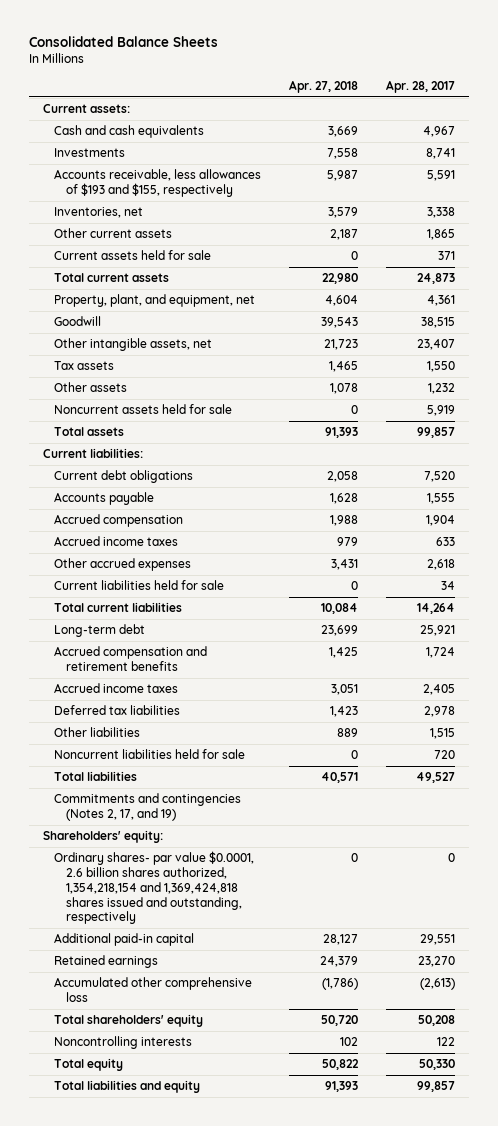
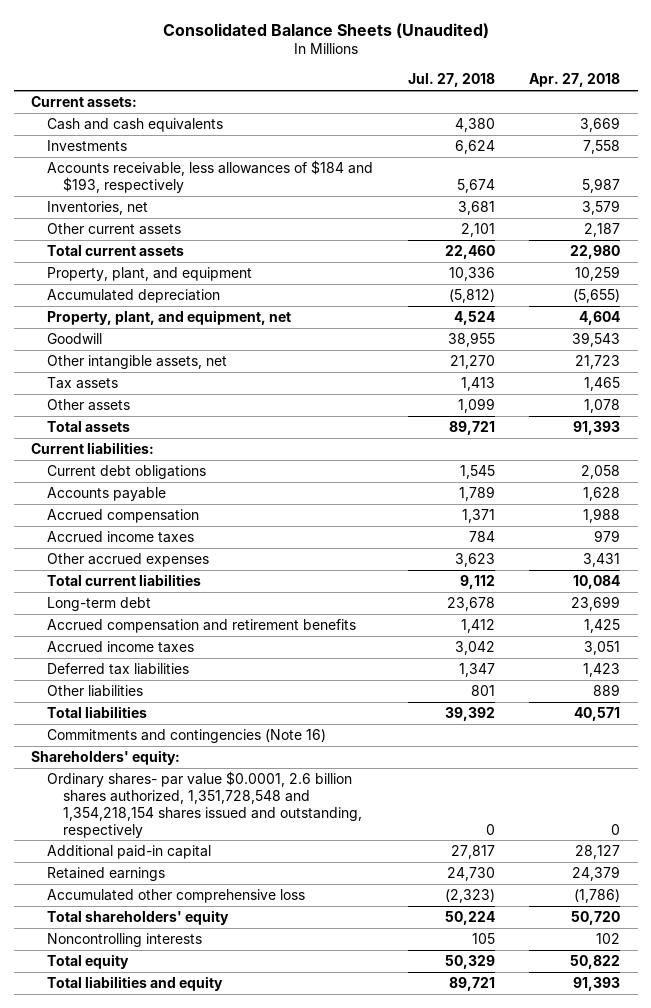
[28,36,218,48] Consolidated Balance Sheets -> [162,22,489,38] Consolidated Balance Sheets (Unaudited)
[386,80,456,94] Apr. 28, 2017 -> none
none -> [407,73,495,88] Jul. 27, 2018
[54,169,262,197] Accounts receivable, less allowances of $193 and $155, respectively -> [47,159,374,193] Accounts receivable, less allowances of $184 and $193, respectively
[54,250,212,261] Current assets held for sale -> none
none -> [47,266,253,281] Property, plant, and equipment
none -> [47,288,221,303] Accumulated depreciation
[54,404,233,415] Noncurrent assets held for sale -> none
[54,580,225,591] Current liabilities held for sale -> none
[54,749,246,760] Noncurrent liabilities held for sale -> none
[54,793,242,821] Commitments and contingencies (Notes 2, 17, and 19) -> [47,728,327,743] Commitments and contingencies (Note 16)
[54,851,255,925] Ordinary shares- par value $0.0001, 2.6 billion shares authorized, 1,354,218,154 and 1,369,424,818 shares issued and outstanding, respectively -> [47,770,363,838] Ordinary shares- par value $0.0001, 2.6 billion shares authorized, 1,351,728,548 and 1,354,218,154 shares issued and outstanding, respectively

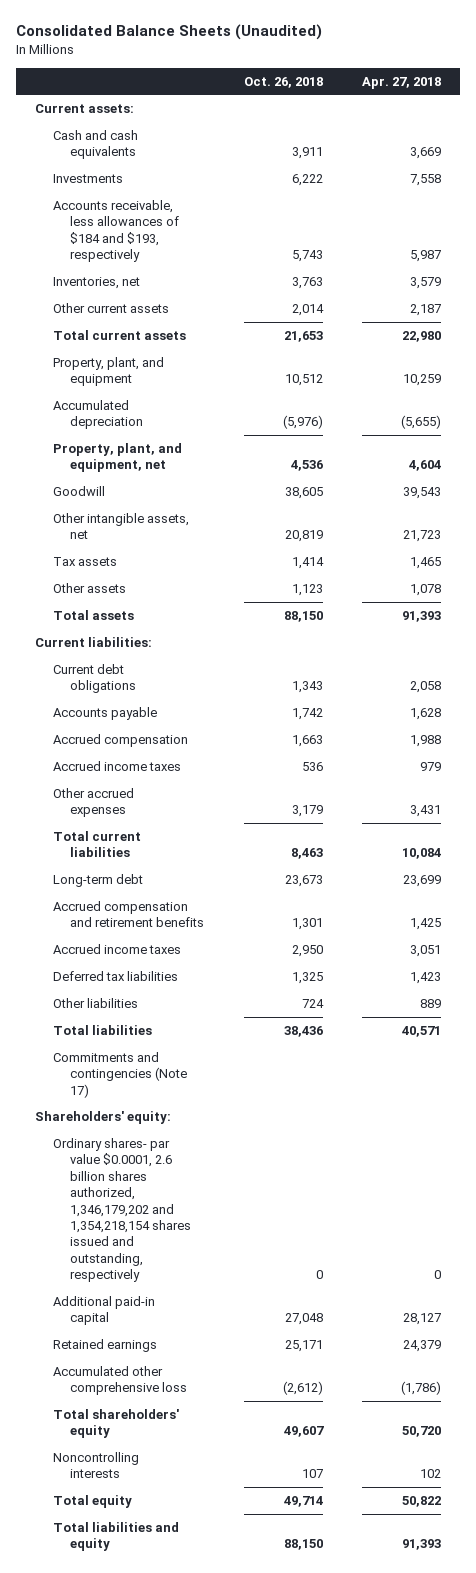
[407,73,495,88] Jul. 27, 2018 -> none
none -> [243,76,323,88] Oct. 26, 2018
[47,728,327,743] Commitments and contingencies (Note 16) -> [52,1051,188,1098] Commitments and contingencies (Note 17)
[47,770,363,838] Ordinary shares- par value $0.0001, 2.6 billion shares authorized, 1,351,728,548 and 1,354,218,154 shares issued and outstanding, respectively -> [52,1137,192,1283] Ordinary shares- par value $0.0001, 2.6 billion shares authorized, 1,346,179,202 and 1,354,218,154 shares issued and outstanding, respectively

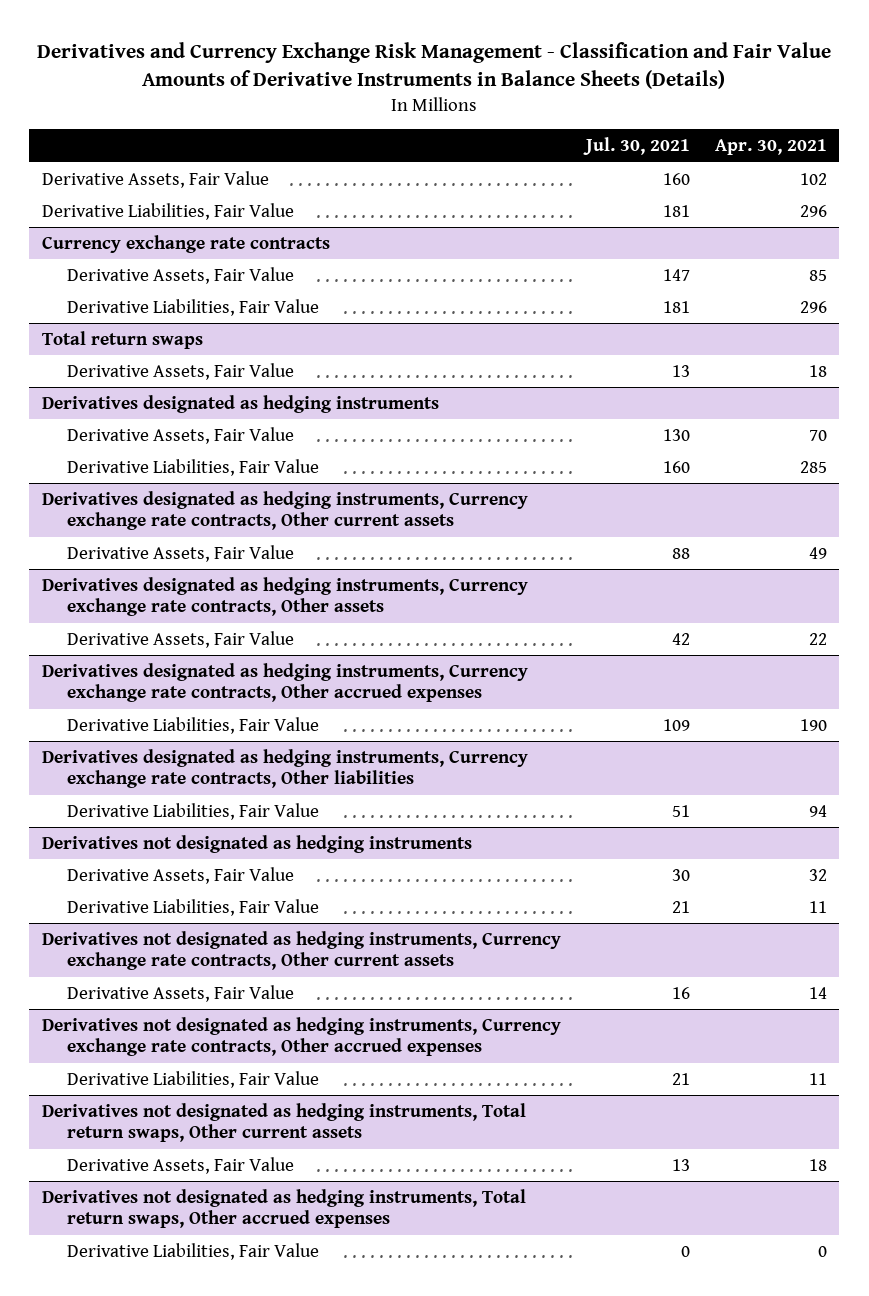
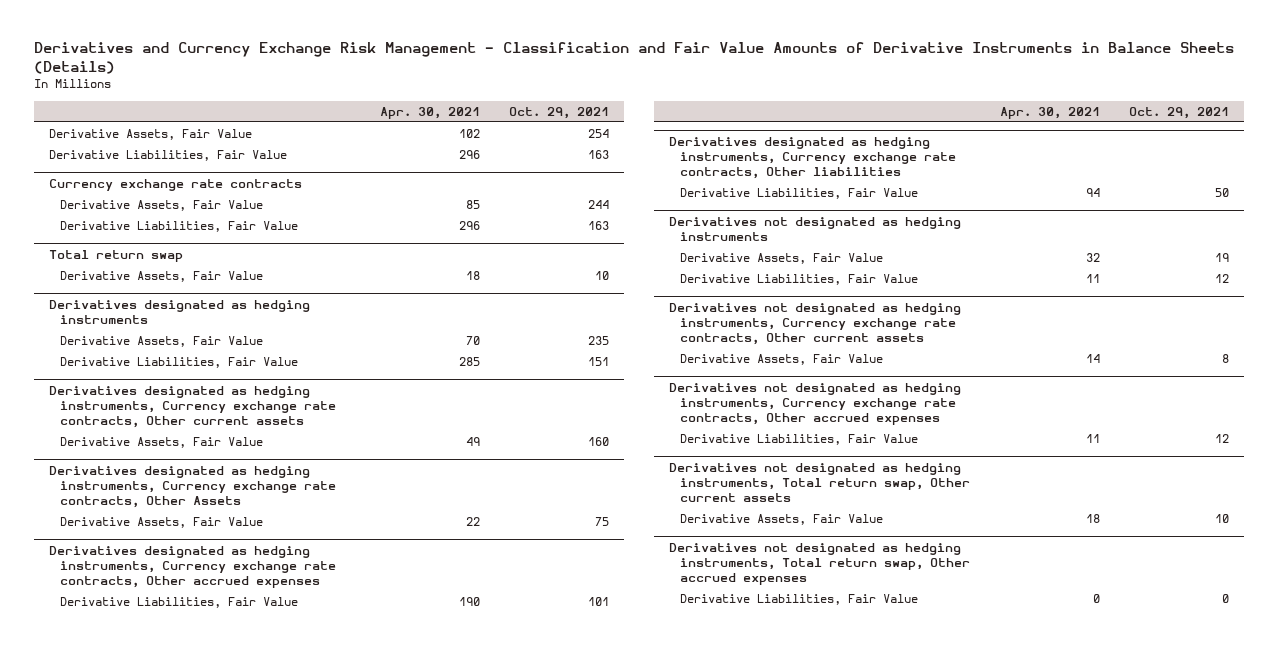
[582,137,690,156] Jul. 30, 2021 -> none
none -> [508,106,609,119] Oct. 29, 2021
[41,330,203,349] Total return swaps -> [48,249,183,262] Total return swap
[41,576,528,617] Derivatives designated as hedging instruments, Currency exchange rate contracts, Other assets -> [48,465,337,508] Derivatives designated as hedging instruments, Currency exchange rate contracts, Other Assets
[41,1102,526,1143] Derivatives not designated as hedging instruments, Total return swaps, Other current assets -> [668,462,971,502] Derivatives not designated as hedging instruments, Total return swap, Other current assets
[41,1188,526,1229] Derivatives not designated as hedging instruments, Total return swaps, Other accrued expenses -> [668,542,971,585] Derivatives not designated as hedging instruments, Total return swap, Other accrued expenses

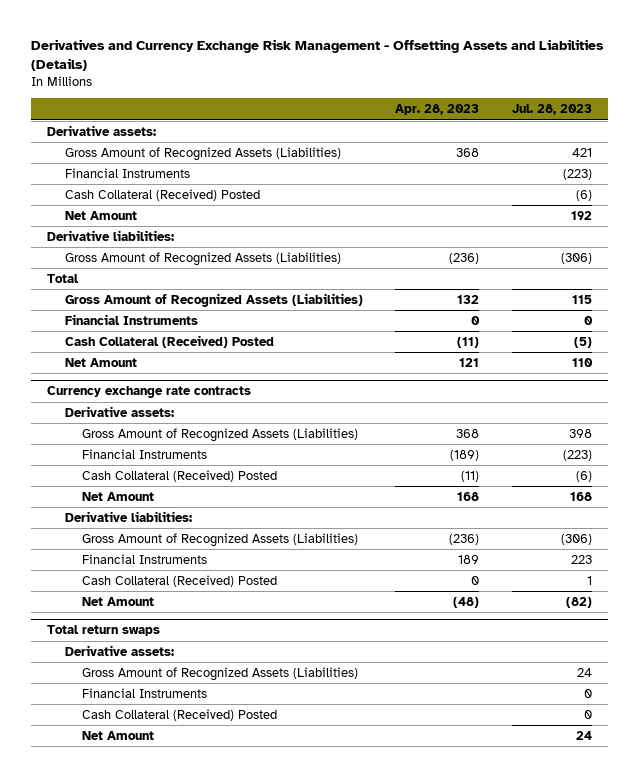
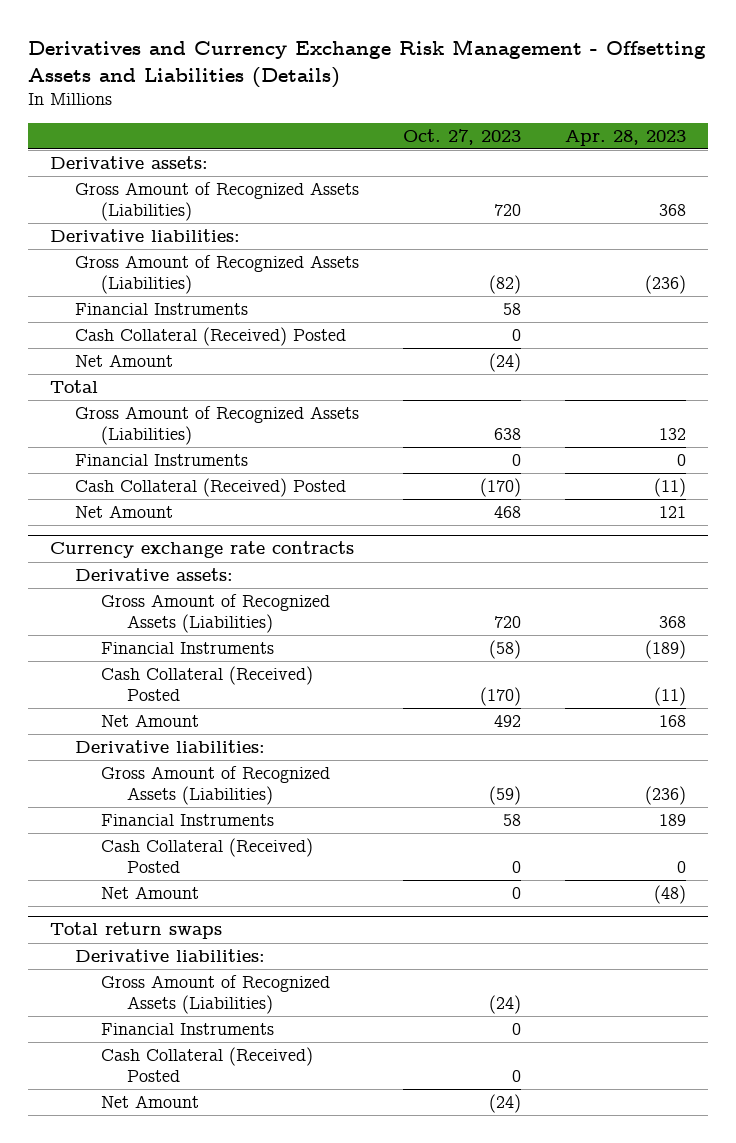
[512,104,593,116] Jul. 28, 2023 -> none
none -> [403,128,522,145] Oct. 27, 2023
[47,229,175,241] Derivative liabilities: -> [49,229,240,243] Derivative liabilities:
[64,251,341,266] Gross Amount of Recognized Assets (Liabilities) -> [75,255,360,294] Gross Amount of Recognized Assets (Liabilities)
[64,644,174,656] Derivative assets: -> none
none -> [75,949,266,963] Derivative liabilities:

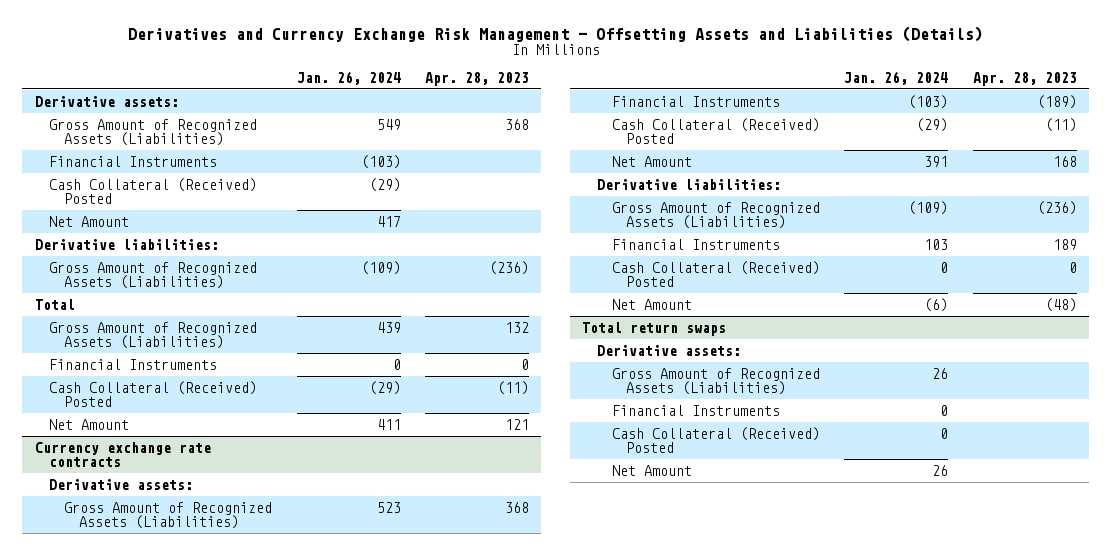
[403,128,522,145] Oct. 27, 2023 -> none
none -> [296,70,401,85] Jan. 26, 2024
[49,229,240,243] Derivative liabilities: -> [34,238,219,250] Derivative liabilities:
[75,255,360,294] Gross Amount of Recognized Assets (Liabilities) -> [49,261,258,290] Gross Amount of Recognized Assets (Liabilities)
[75,949,266,963] Derivative liabilities: -> none
none -> [596,344,741,356] Derivative assets:

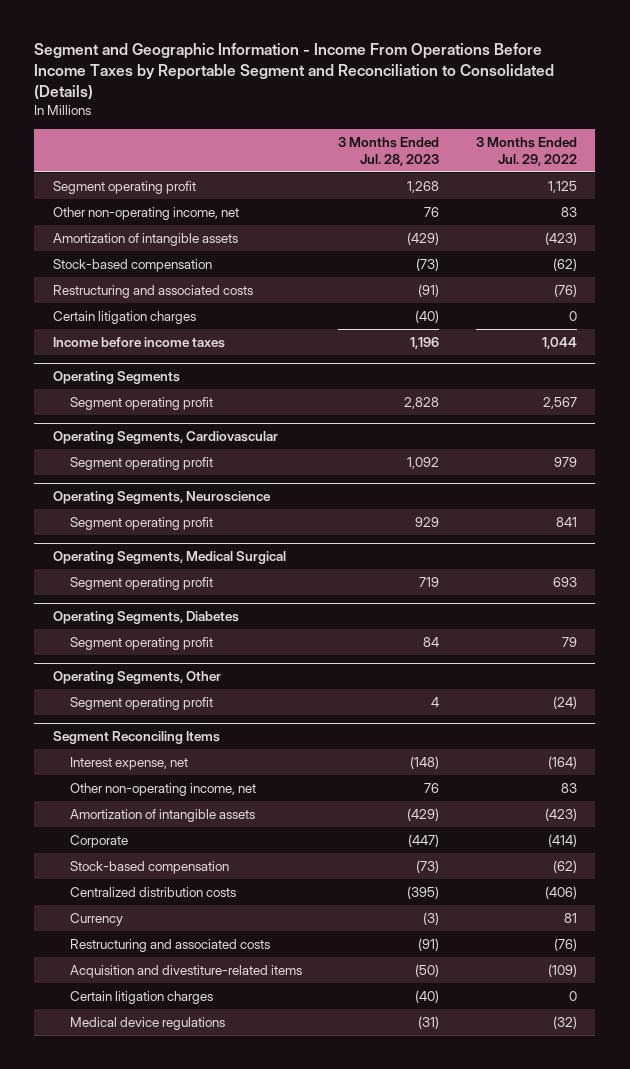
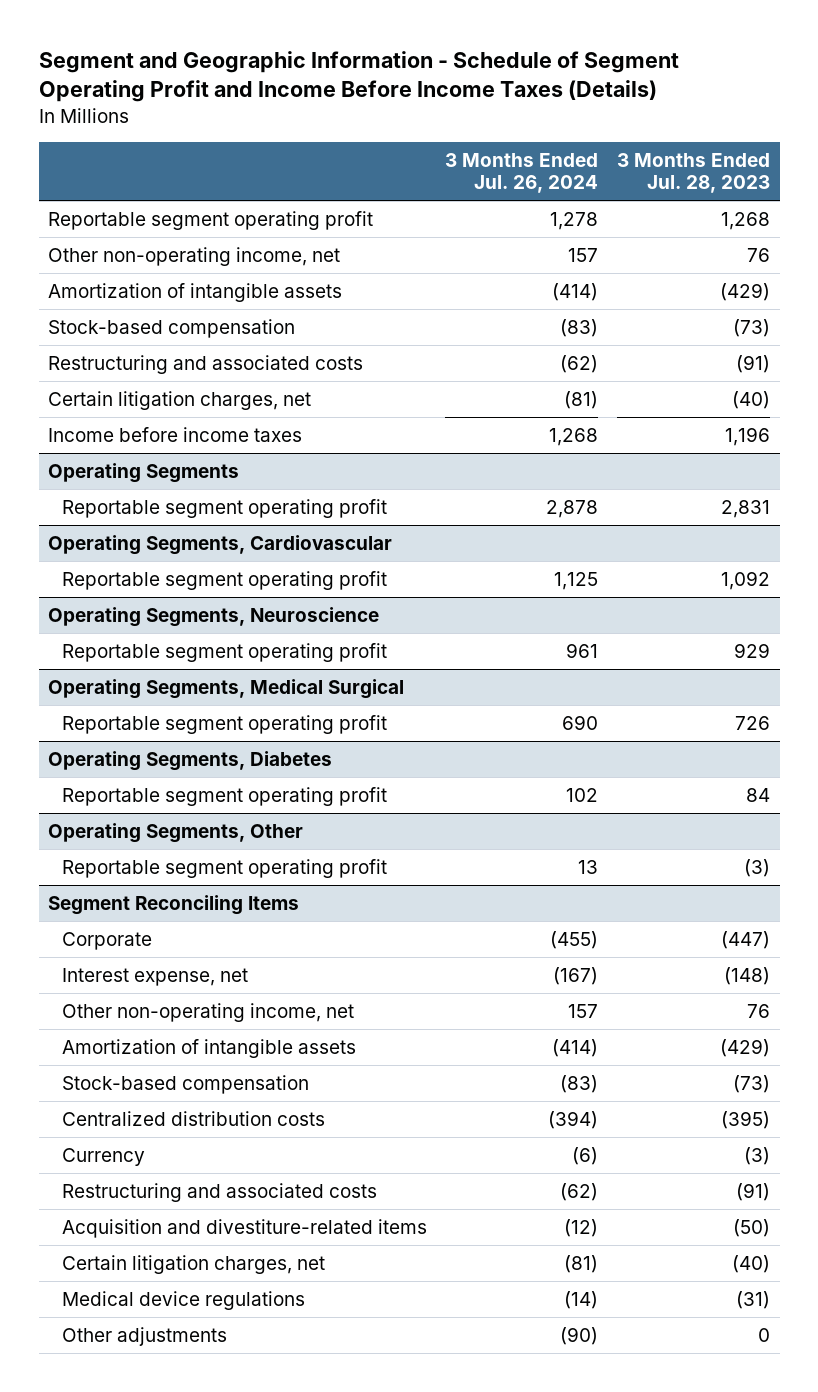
[34,43,555,101] Segment and Geographic Information - Income From Operations Before Income Taxes by Reportable Segment and Reconciliation to Consolidated (Details) -> [38,50,679,103] Segment and Geographic Information - Schedule of Segment Operating Profit and Income Before Income Taxes (Details)
[476,136,578,167] 3 Months Ended Jul. 29, 2022 -> none
none -> [445,152,599,194] 3 Months Ended Jul. 26, 2024
[52,180,196,194] Segment operating profit -> [48,210,374,230] Reportable segment operating profit
[52,310,196,324] Certain litigation charges -> [48,390,312,410] Certain litigation charges, net
[69,396,213,410] Segment operating profit -> [61,498,387,518] Reportable segment operating profit
[404,396,440,409] 2,828 -> [721,499,771,518] 2,831
[69,456,213,470] Segment operating profit -> [61,570,387,590] Reportable segment operating profit
[69,516,213,530] Segment operating profit -> [61,642,387,662] Reportable segment operating profit
[69,576,213,590] Segment operating profit -> [61,714,387,734] Reportable segment operating profit
[419,576,440,587] 719 -> [735,715,771,730] 726
[69,636,213,650] Segment operating profit -> [61,786,387,806] Reportable segment operating profit
[69,696,213,710] Segment operating profit -> [61,858,387,878] Reportable segment operating profit
[431,696,440,707] 4 -> [744,858,771,877] (3)
[69,834,128,848] Corporate -> [61,931,152,950] Corporate
[69,990,213,1004] Certain litigation charges -> [61,1254,325,1274] Certain litigation charges, net
none -> [61,1326,227,1346] Other adjustments

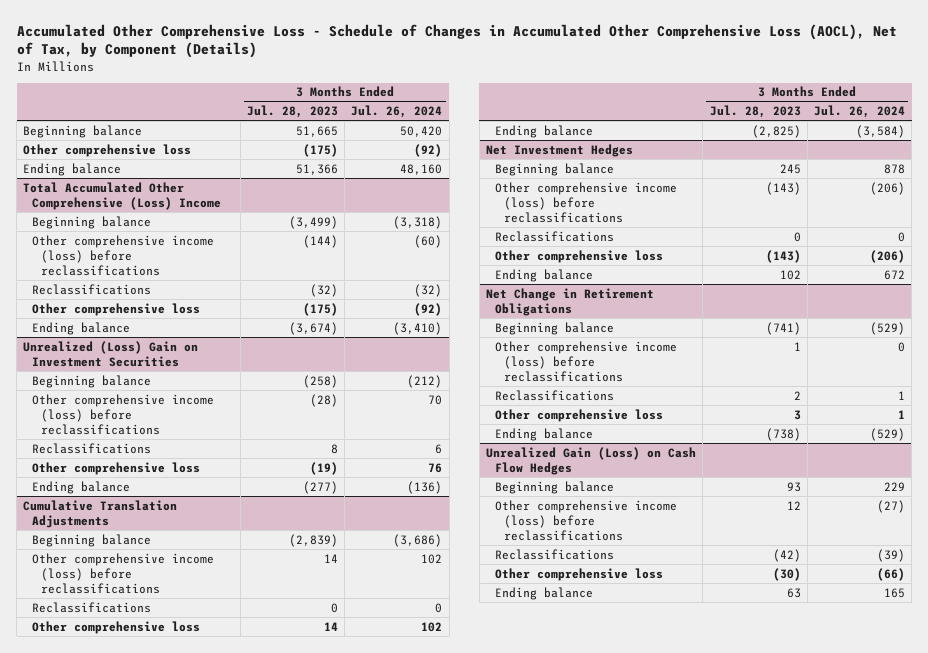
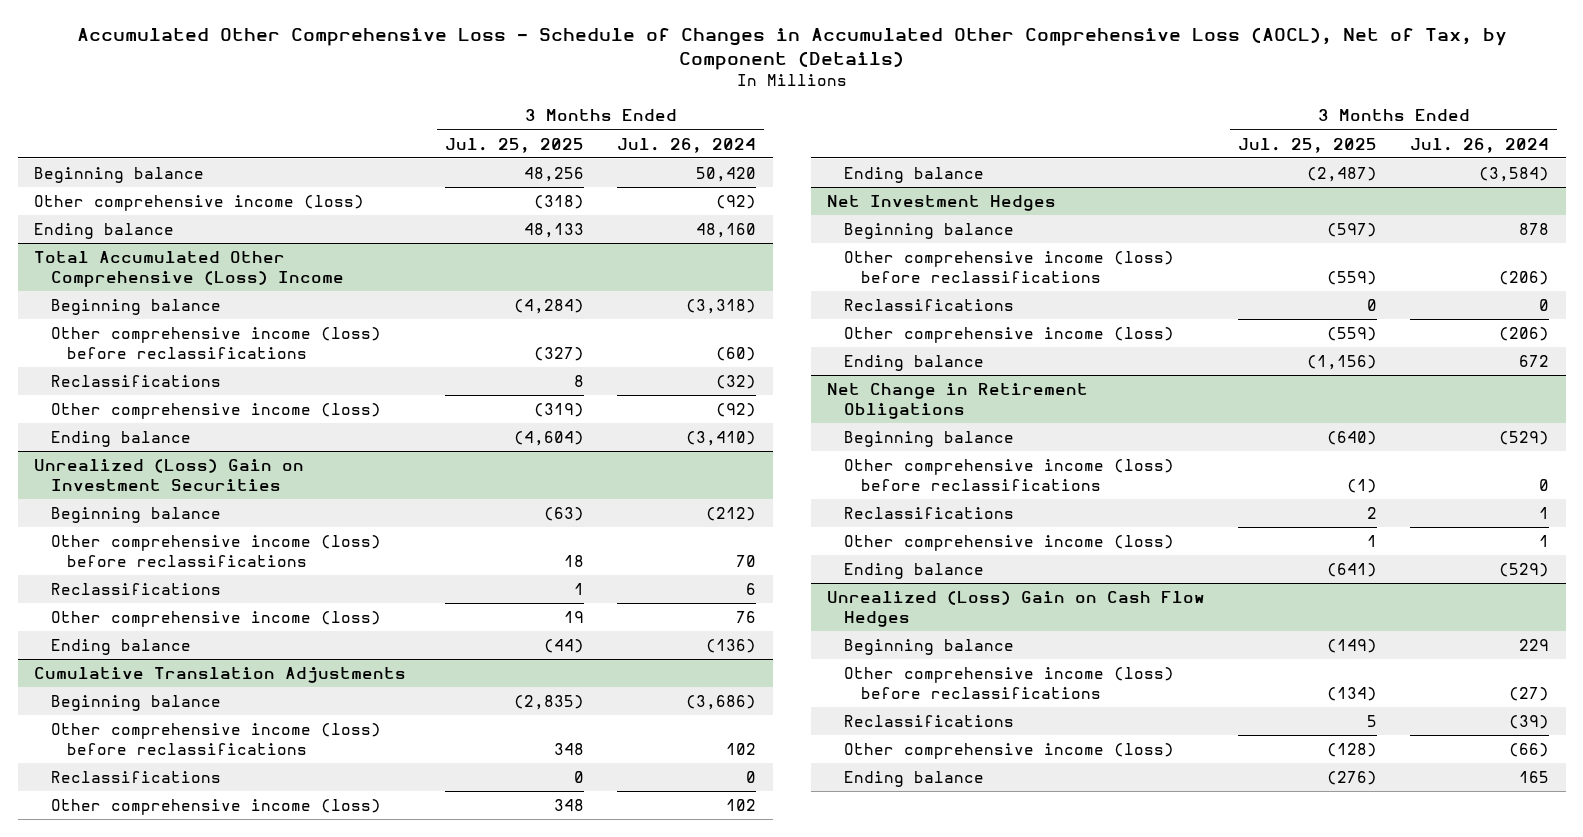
[246,105,338,119] Jul. 28, 2023 -> none
none -> [445,137,585,153] Jul. 25, 2025
[23,143,192,157] Other comprehensive loss -> [34,195,365,212] Other comprehensive income (loss)
[32,302,201,316] Other comprehensive loss -> [50,403,381,420] Other comprehensive income (loss)
[32,461,201,475] Other comprehensive loss -> [50,611,381,628] Other comprehensive income (loss)
[32,620,201,634] Other comprehensive loss -> [50,799,381,816] Other comprehensive income (loss)
[495,249,664,263] Other comprehensive loss -> [843,327,1174,344] Other comprehensive income (loss)
[495,408,664,422] Other comprehensive loss -> [843,535,1174,552] Other comprehensive income (loss)
[486,446,697,475] Unrealized Gain (Loss) on Cash Flow Hedges -> [827,591,1206,627] Unrealized (Loss) Gain on Cash Flow Hedges
[495,567,664,581] Other comprehensive loss -> [843,743,1174,760] Other comprehensive income (loss)

